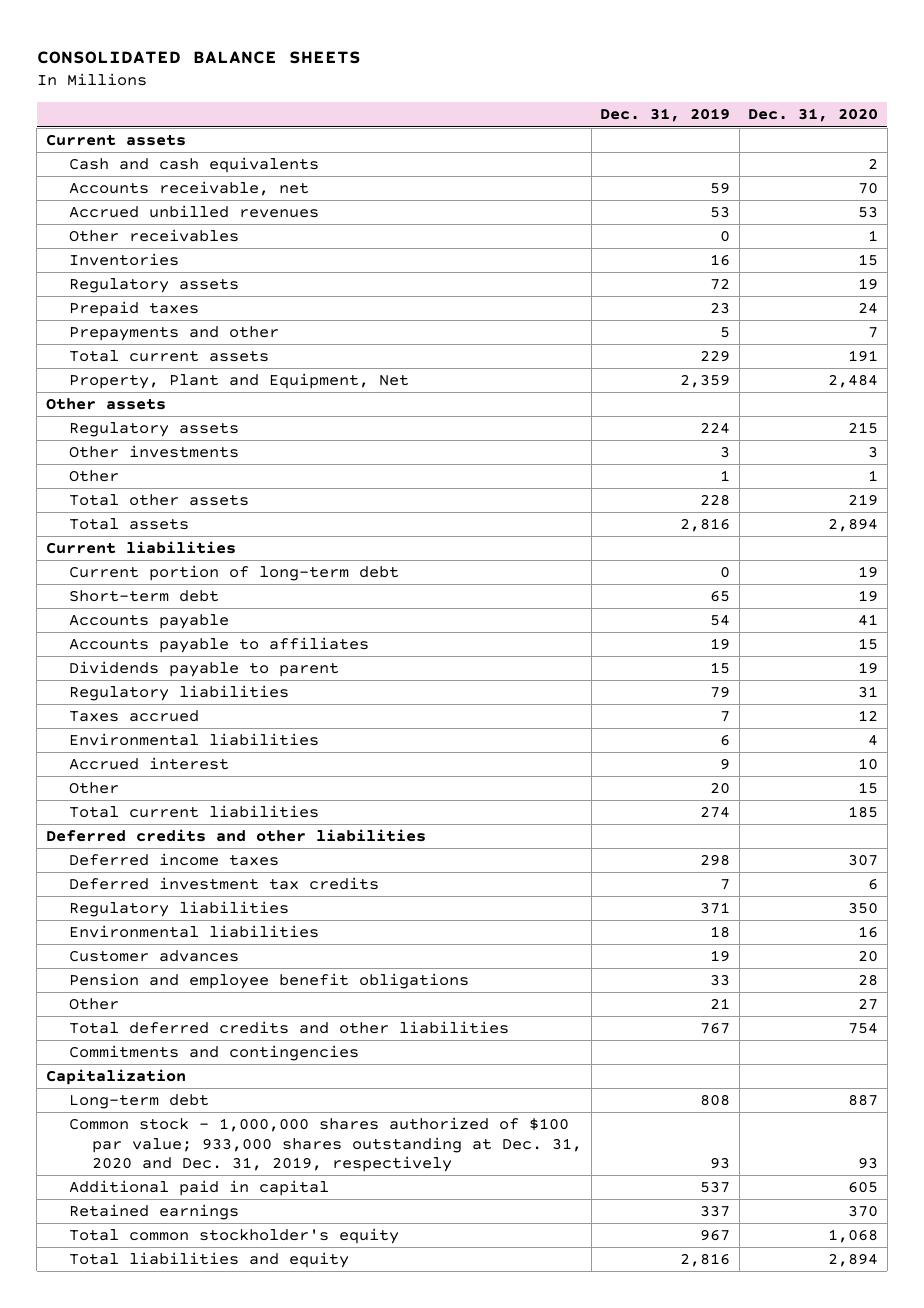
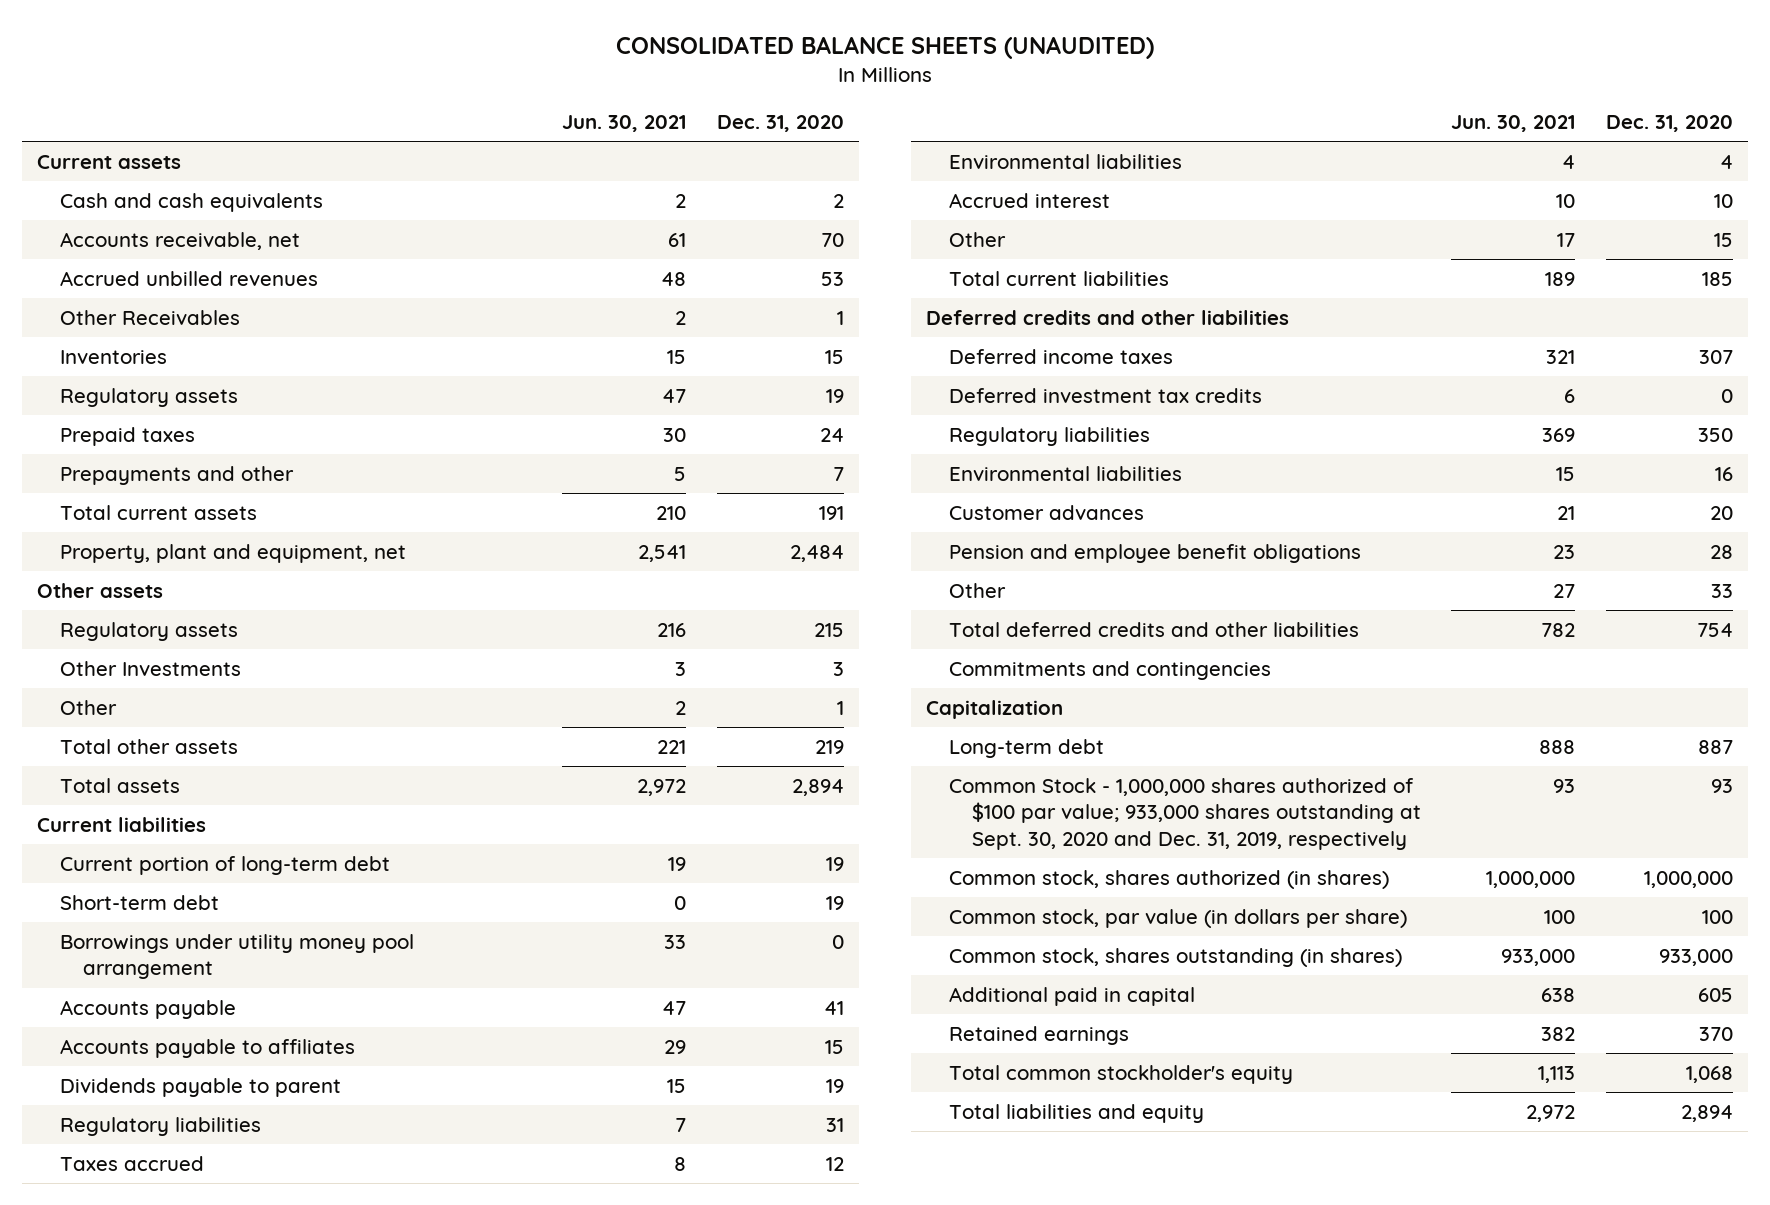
[36,50,361,64] CONSOLIDATED BALANCE SHEETS -> [616,35,1155,59] CONSOLIDATED BALANCE SHEETS (UNAUDITED)
[600,108,731,123] Dec. 31, 2019 -> none
none -> [562,115,687,133] Jun. 30, 2021
[68,229,239,243] Other receivables -> [59,309,240,325] Other Receivables
[68,373,409,390] Property, Plant and Equipment, Net -> [59,543,406,563] Property, plant and equipment, net
[68,445,239,459] Other investments -> [59,660,241,676] Other Investments
none -> [59,933,414,980] Borrowings under utility money pool arrangement
[868,878,879,891] 6 -> [1721,388,1734,403] 0
[858,998,879,1011] 27 -> [1711,583,1734,598] 33
[68,1117,583,1172] Common stock - 1,000,000 shares authorized of $100 par value; 933,000 shares outstanding at Dec. 31, 2020 and Dec. 31, 2019, respectively -> [948,777,1421,851] Common Stock - 1,000,000 shares authorized of $100 par value; 933,000 shares outstanding at Sept. 30, 2020 and Dec. 31, 2019, respectively
none -> [948,869,1389,889] Common stock, shares authorized (in shares)
none -> [948,908,1407,928] Common stock, par value (in dollars per share)
none -> [948,947,1402,967] Common stock, shares outstanding (in shares)

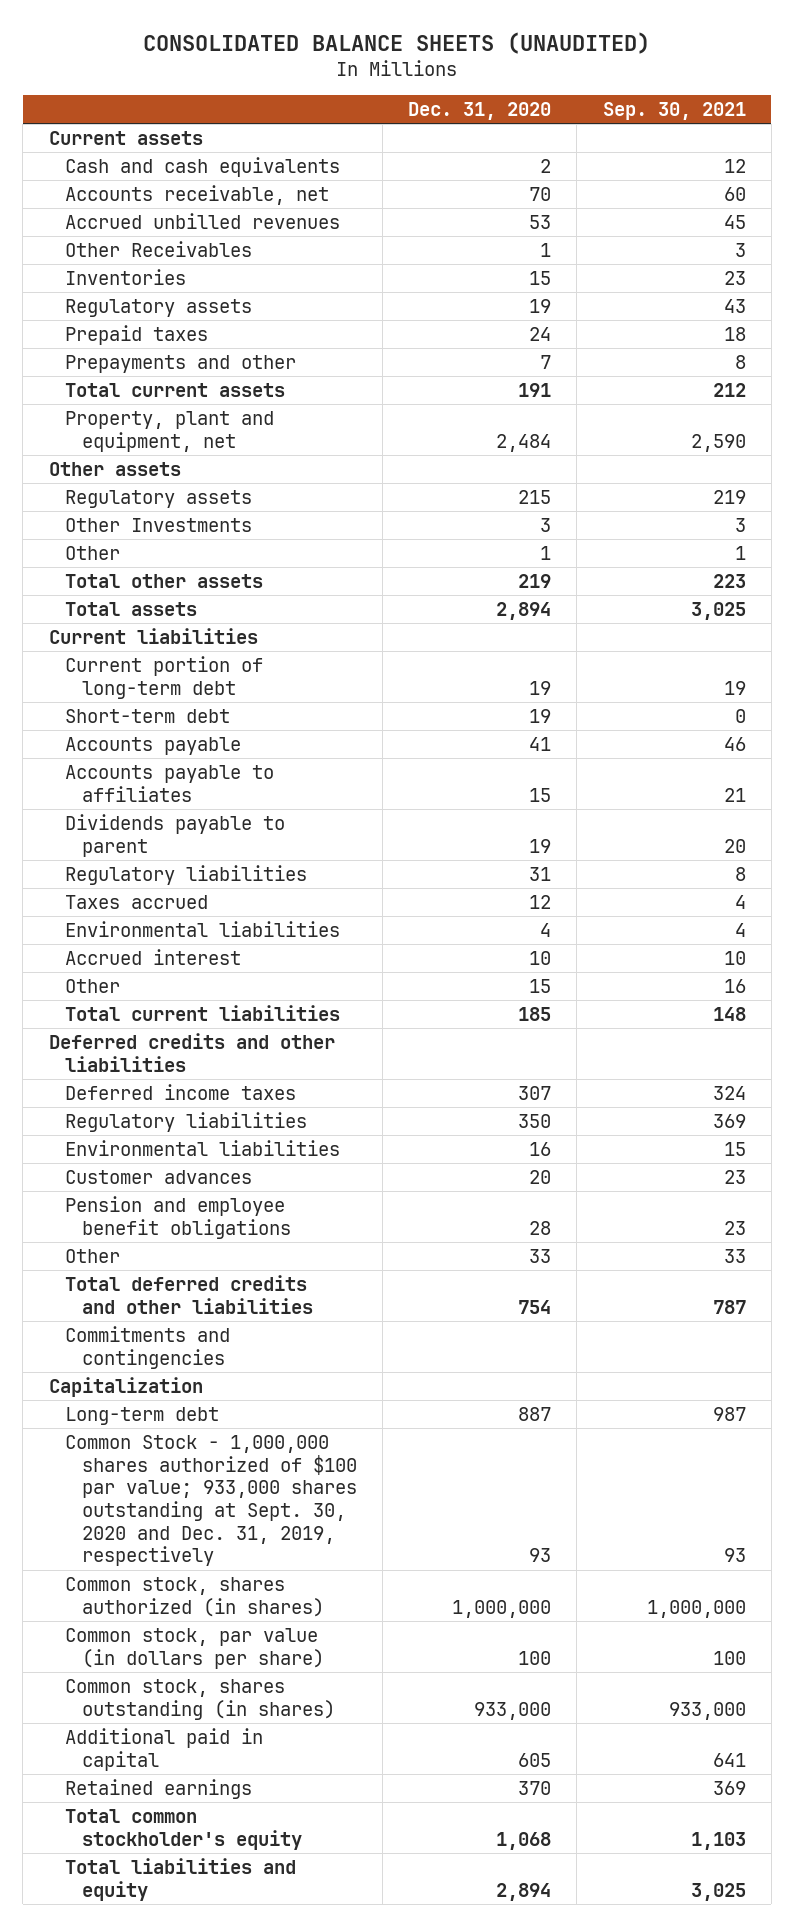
[562,115,687,133] Jun. 30, 2021 -> none
none -> [602,101,746,120] Sep. 30, 2021
[59,933,414,980] Borrowings under utility money pool arrangement -> none
[948,387,1262,403] Deferred investment tax credits -> none

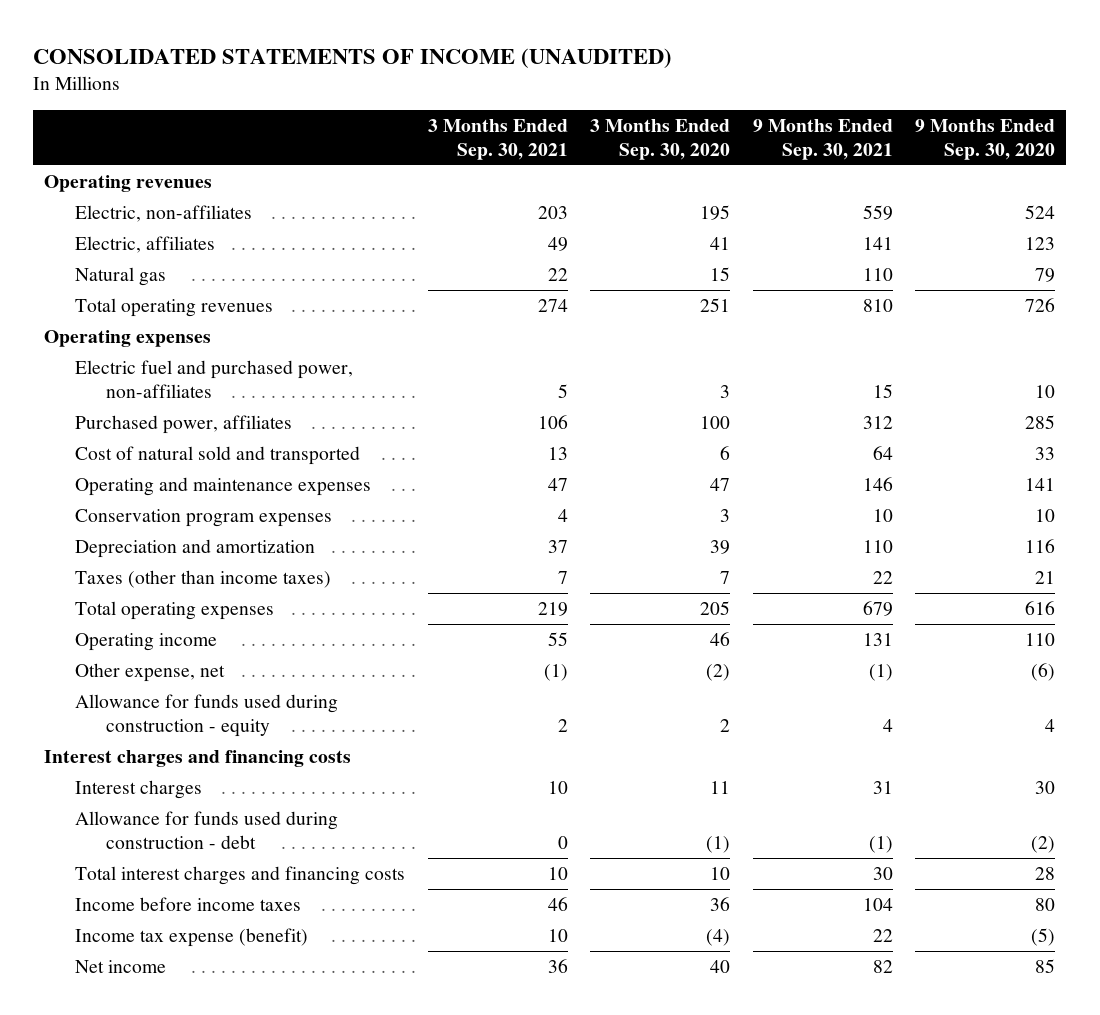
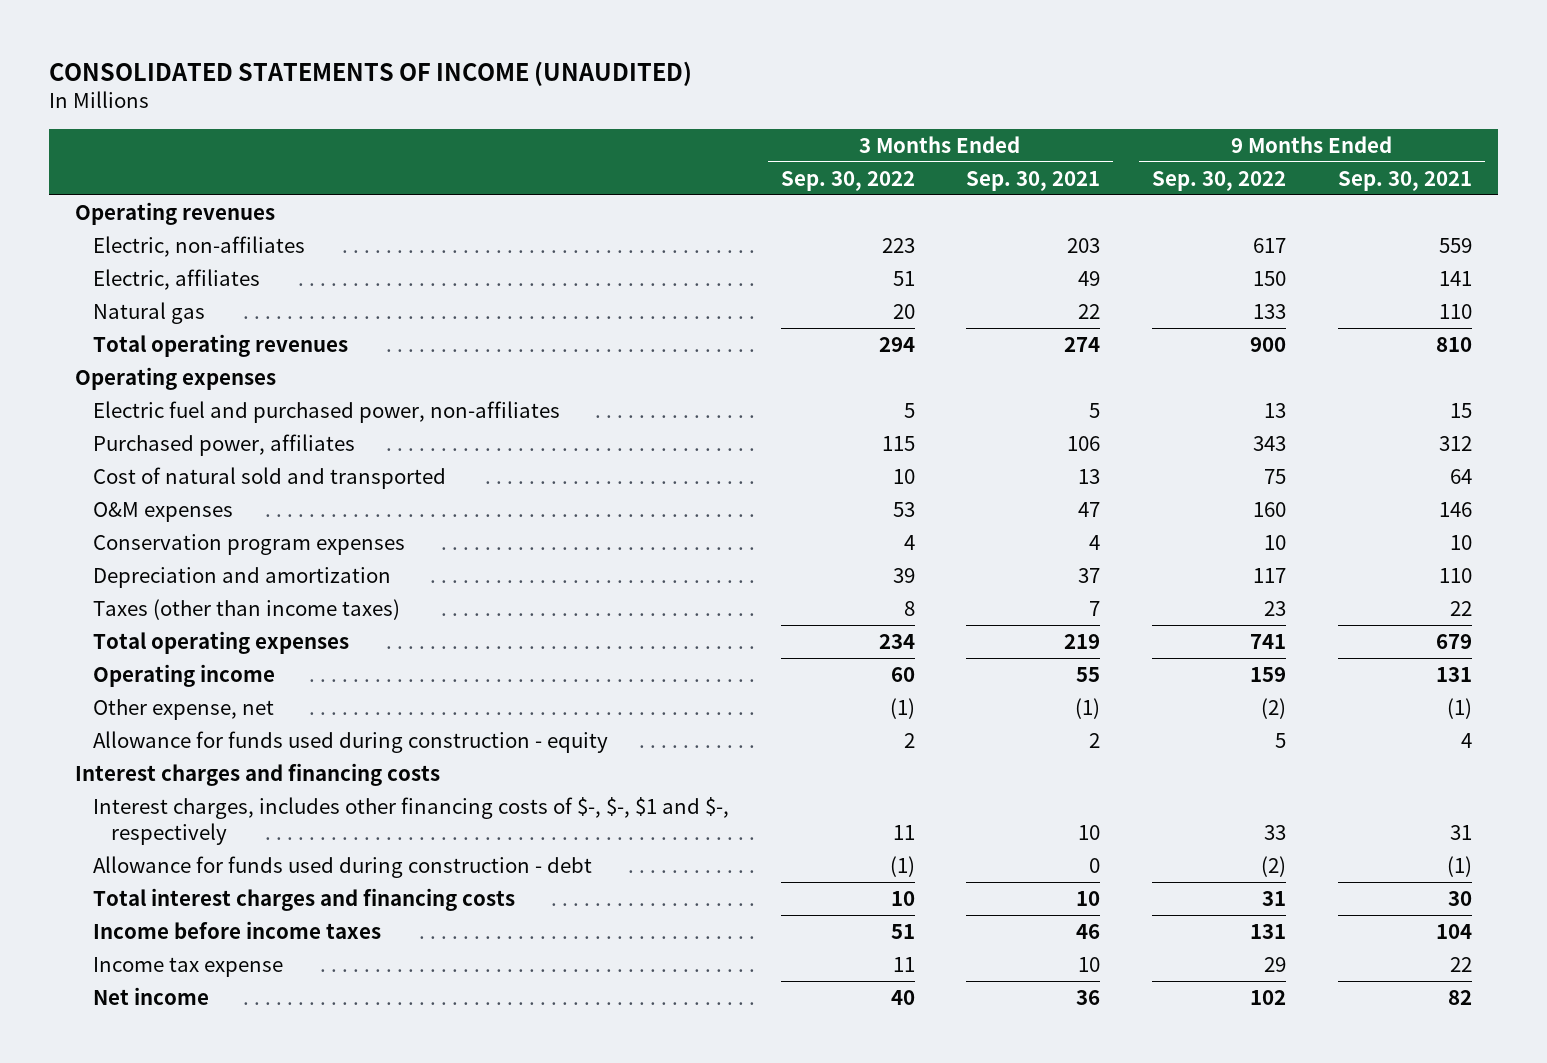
[590,119,731,160] 3 Months Ended Sep. 30, 2020 -> none
[915,119,1056,160] 9 Months Ended Sep. 30, 2020 -> none
none -> [780,170,915,191] Sep. 30, 2022
none -> [1152,170,1287,191] Sep. 30, 2022
[75,477,372,497] Operating and maintenance expenses -> [92,501,233,522] O&M expenses
[75,780,203,800] Interest charges -> [92,796,729,846] Interest charges, includes other financing costs of $-, $-, $1 and $-, respectively
[75,928,309,948] Income tax expense (benefit) -> [92,956,283,977] Income tax expense

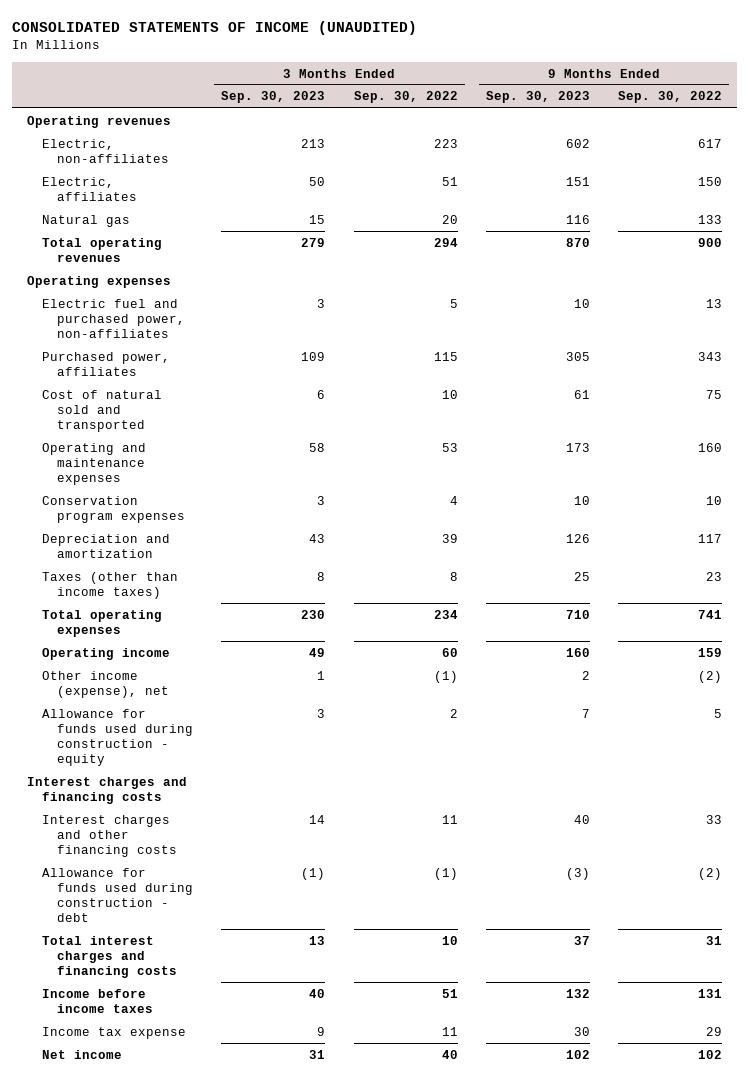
[966,170,1101,191] Sep. 30, 2021 -> none
[1338,170,1473,191] Sep. 30, 2021 -> none
none -> [221,91,326,104] Sep. 30, 2023
none -> [485,91,590,104] Sep. 30, 2023
[92,501,233,522] O&M expenses -> [41,442,146,485] Operating and maintenance expenses
[92,698,274,720] Other expense, net -> [41,670,169,698] Other income (expense), net
[92,796,729,846] Interest charges, includes other financing costs of $-, $-, $1 and $-, respectively -> [41,814,177,857] Interest charges and other financing costs

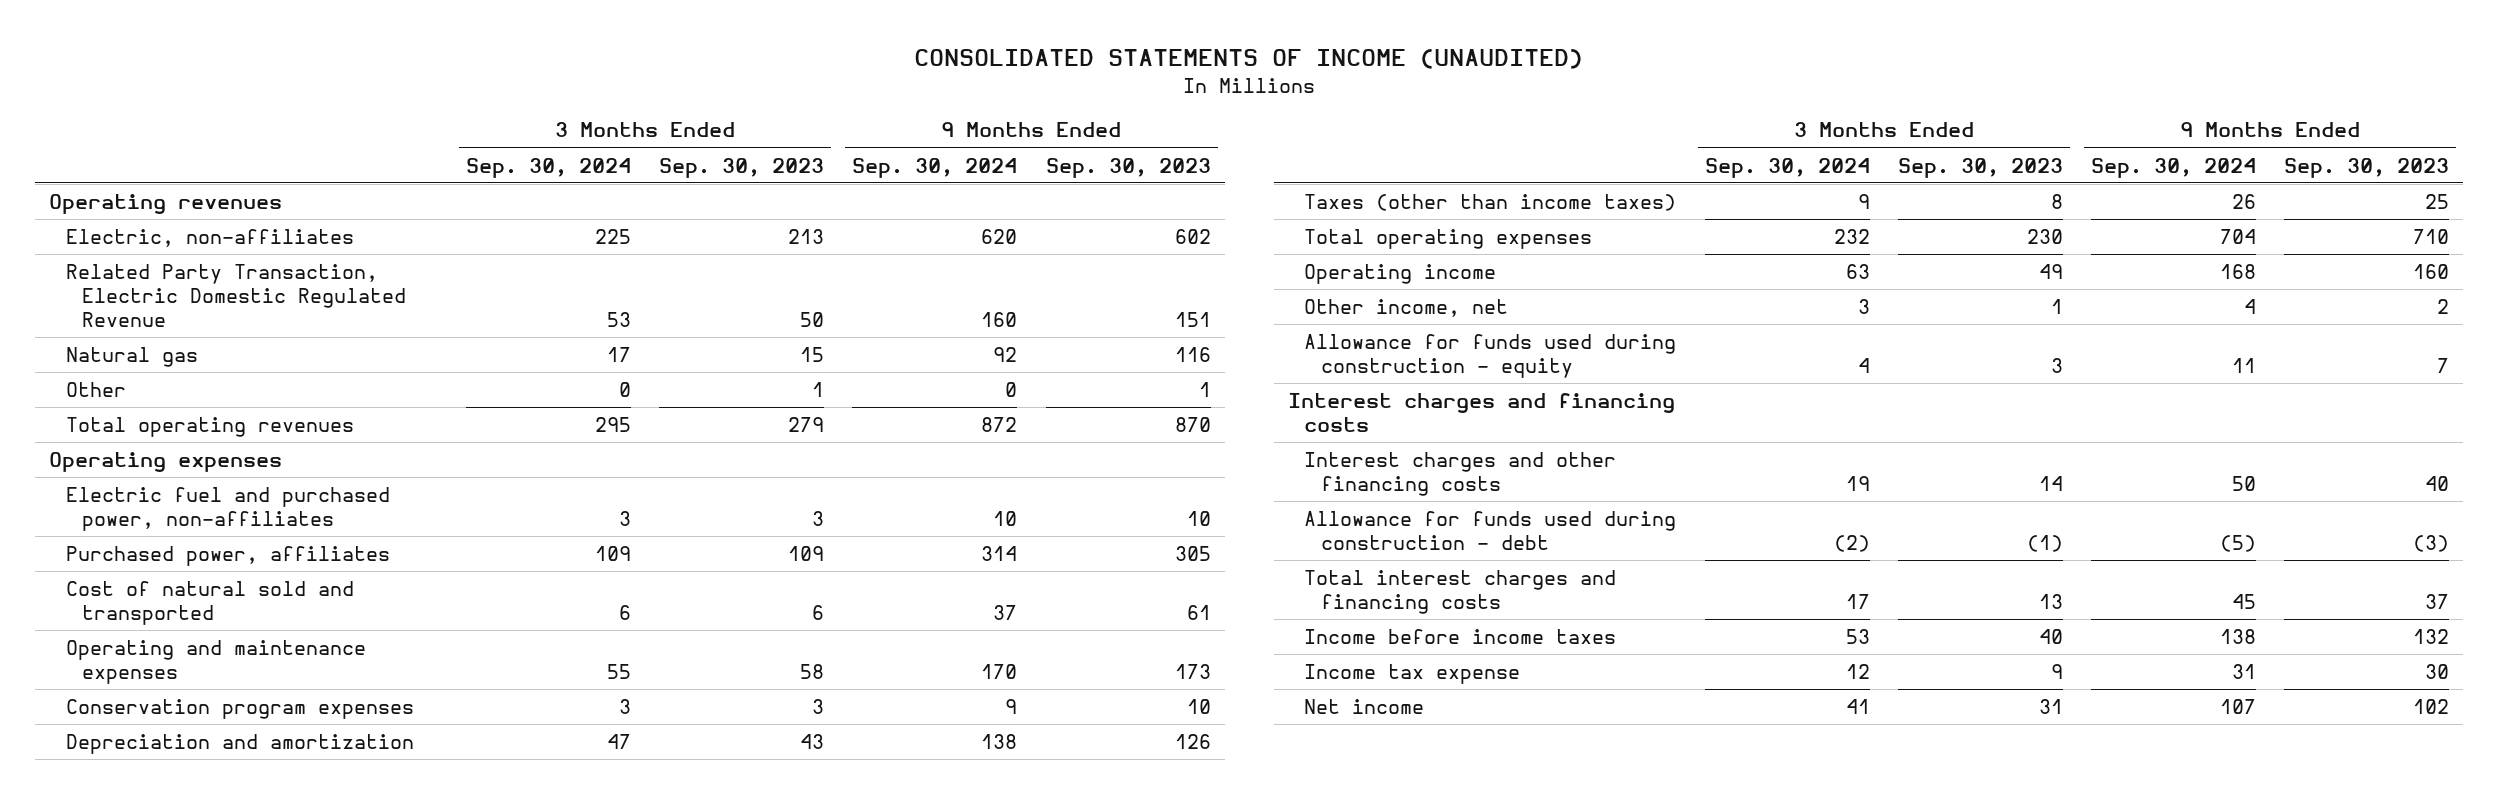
[353,91,458,104] Sep. 30, 2022 -> none
[618,91,723,104] Sep. 30, 2022 -> none
none -> [465,157,631,178] Sep. 30, 2024
none -> [852,157,1018,178] Sep. 30, 2024
[41,176,137,201] Electric, affiliates -> [65,264,407,327] Related Party Transaction, Electric Domestic Regulated Revenue
none -> [65,382,126,398] Other
[41,670,169,698] Other income (expense), net -> [1304,299,1509,318] Other income, net

